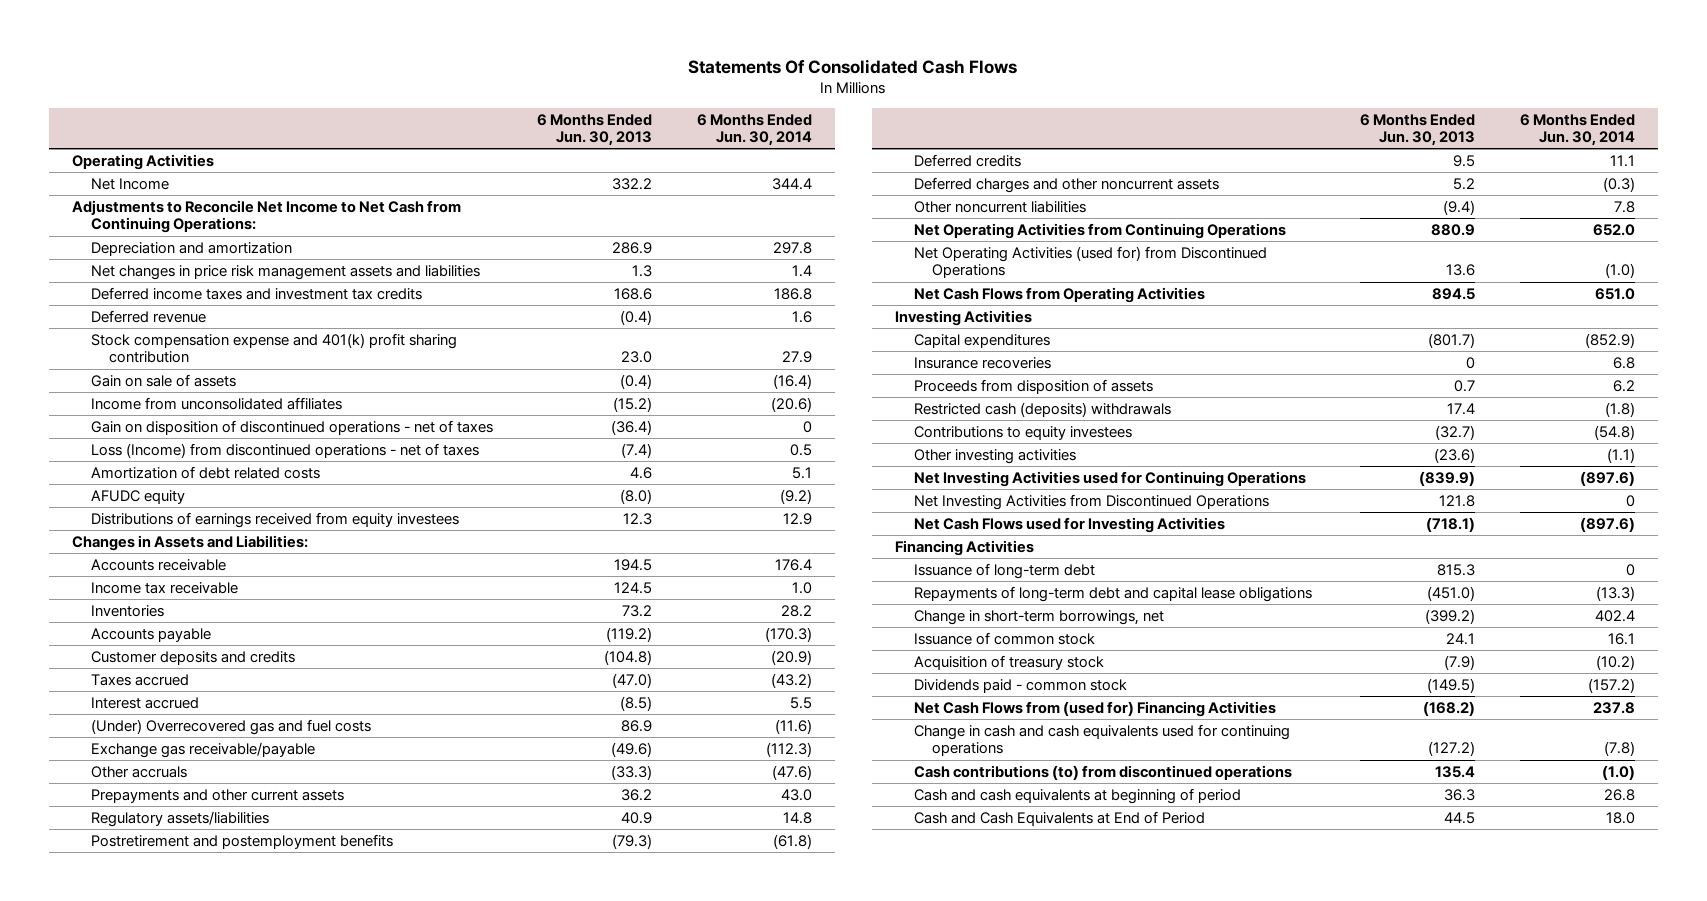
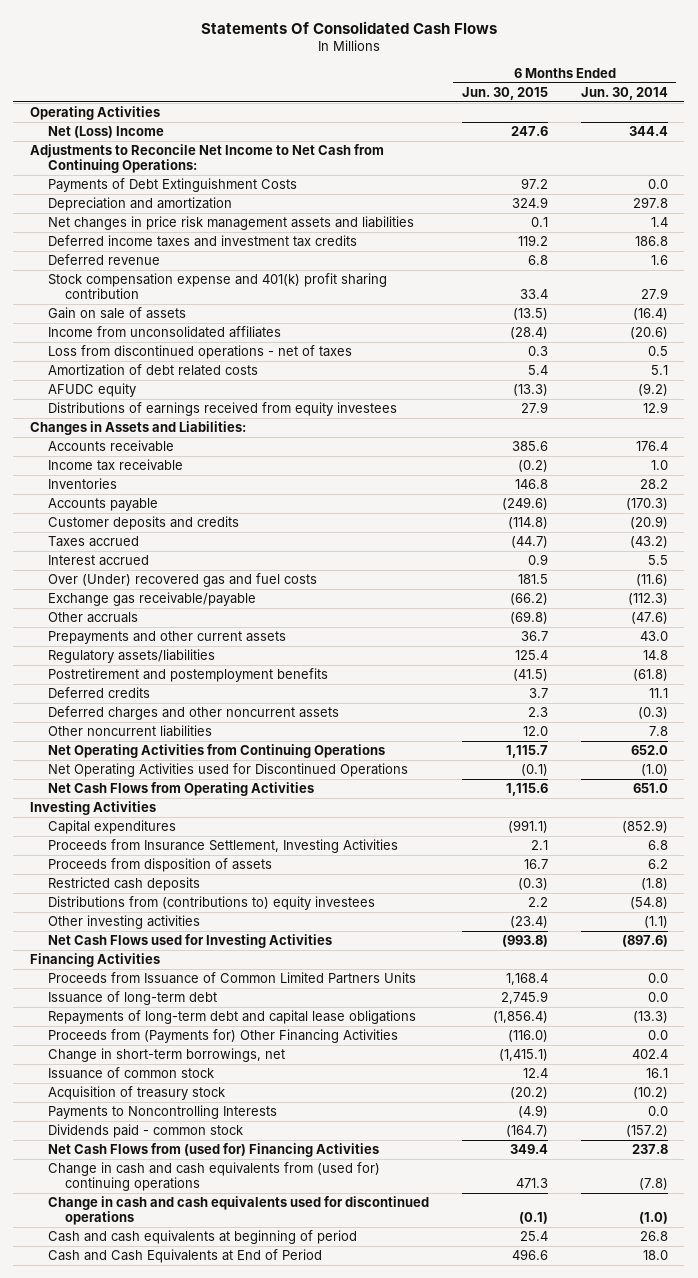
[537,113,653,147] 6 Months Ended Jun. 30, 2013 -> none
none -> [461,87,548,101] Jun. 30, 2015
[90,177,169,190] Net Income -> [47,126,164,139] Net (Loss) Income
none -> [47,178,297,193] Payments of Debt Extinguishment Costs
[90,419,493,435] Gain on disposition of discontinued operations - net of taxes -> none
[90,442,479,458] Loss (Income) from discontinued operations - net of taxes -> [47,345,352,360] Loss from discontinued operations - net of taxes
[90,718,371,735] (Under) Overrecovered gas and fuel costs -> [47,573,317,588] Over (Under) recovered gas and fuel costs
[913,245,1267,279] Net Operating Activities (used for) from Discontinued Operations -> [47,763,408,778] Net Operating Activities used for Discontinued Operations
[913,356,1051,369] Insurance recoveries -> [47,839,398,854] Proceeds from Insurance Settlement, Investing Activities
[913,401,1171,417] Restricted cash (deposits) withdrawals -> [47,877,200,892] Restricted cash deposits
[913,425,1132,440] Contributions to equity investees -> [47,896,375,911] Distributions from (contributions to) equity investees
[913,470,1306,487] Net Investing Activities used for Continuing Operations -> none
[913,493,1269,510] Net Investing Activities from Discontinued Operations -> none
none -> [47,972,416,985] Proceeds from Issuance of Common Limited Partners Units
[1626,563,1636,576] 0 -> [647,992,668,1003] 0.0
none -> [47,1029,398,1044] Proceeds from (Payments for) Other Financing Activities
none -> [47,1105,277,1120] Payments to Noncontrolling Interests
[913,723,1290,757] Change in cash and cash equivalents used for continuing operations -> [47,1162,380,1192] Change in cash and cash equivalents from (used for) continuing operations
[913,764,1292,780] Cash contributions (to) from discontinued operations -> [47,1196,429,1226] Change in cash and cash equivalents used for discontinued operations

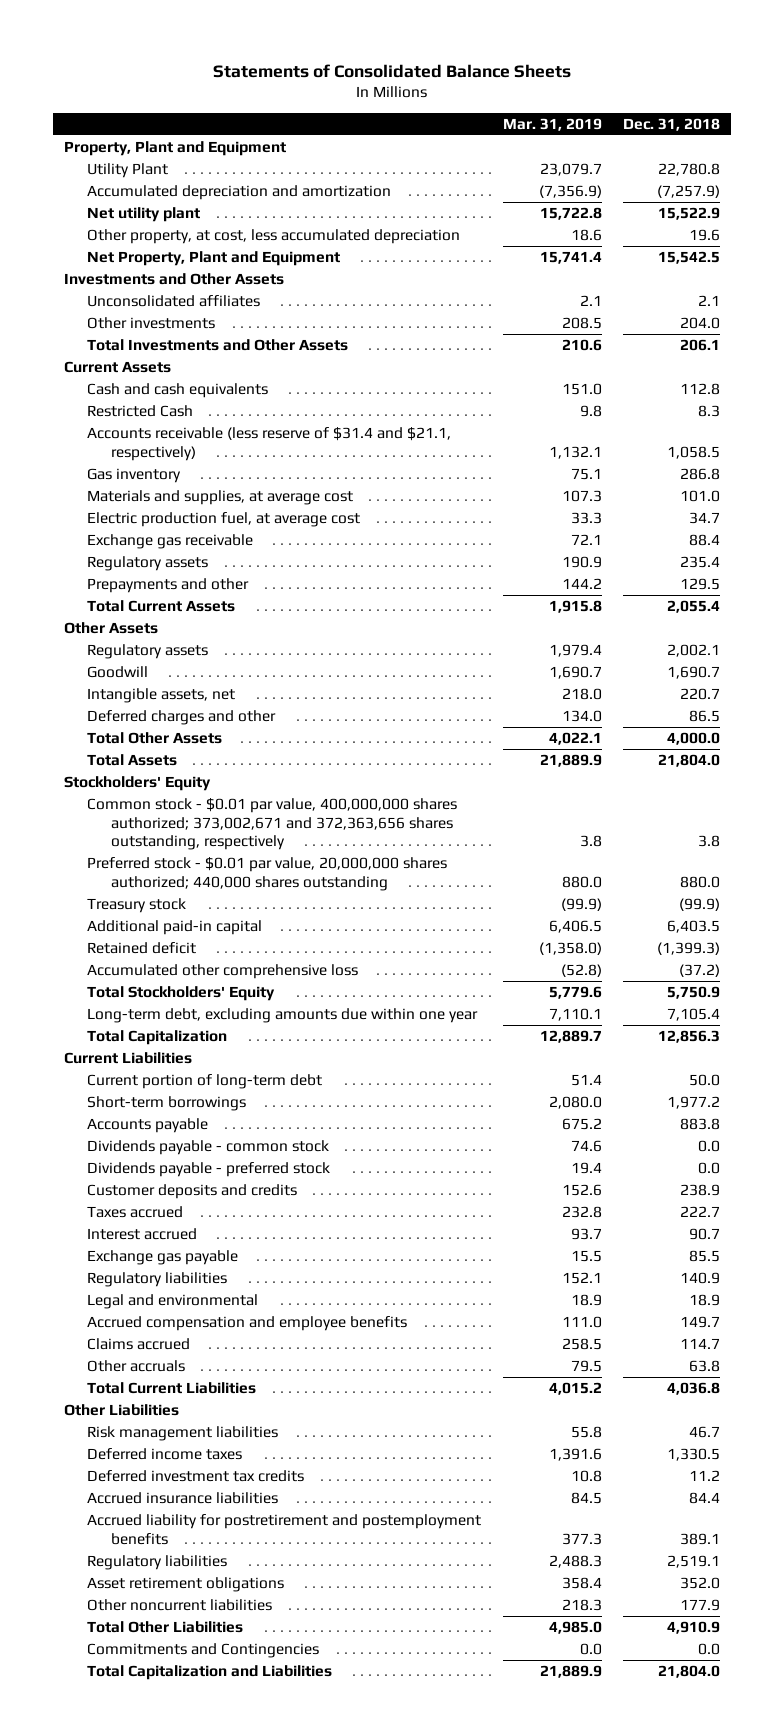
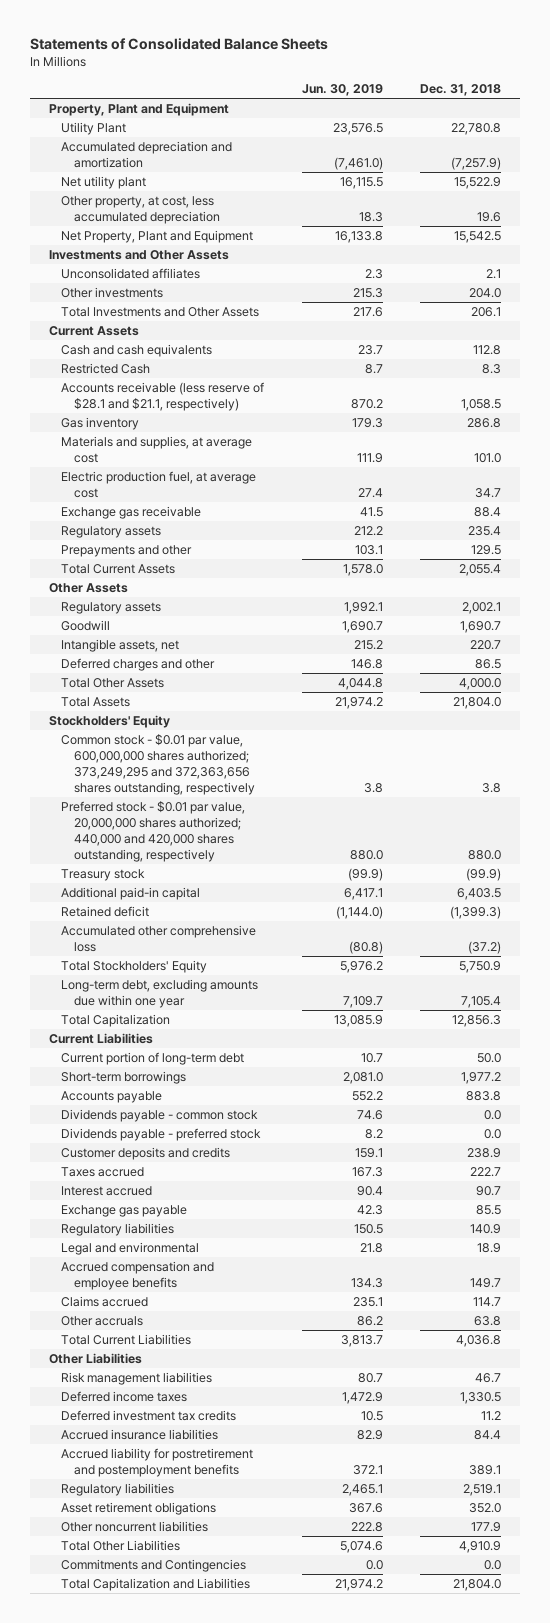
[502,117,602,131] Mar. 31, 2019 -> none
none -> [301,84,383,97] Jun. 30, 2019
[87,427,452,461] Accounts receivable (less reserve of $31.4 and $21.1, respectively) -> [61,381,265,411] Accounts receivable (less reserve of $28.1 and $21.1, respectively)
[87,798,458,851] Common stock - $0.01 par value, 400,000,000 shares authorized; 373,002,671 and 372,363,656 shares outstanding, respectively -> [61,733,255,795] Common stock - $0.01 par value, 600,000,000 shares authorized; 373,249,295 and 372,363,656 shares outstanding, respectively
[87,857,448,891] Preferred stock - $0.01 par value, 20,000,000 shares authorized; 440,000 shares outstanding -> [61,800,246,862] Preferred stock - $0.01 par value, 20,000,000 shares authorized; 440,000 and 420,000 shares outstanding, respectively

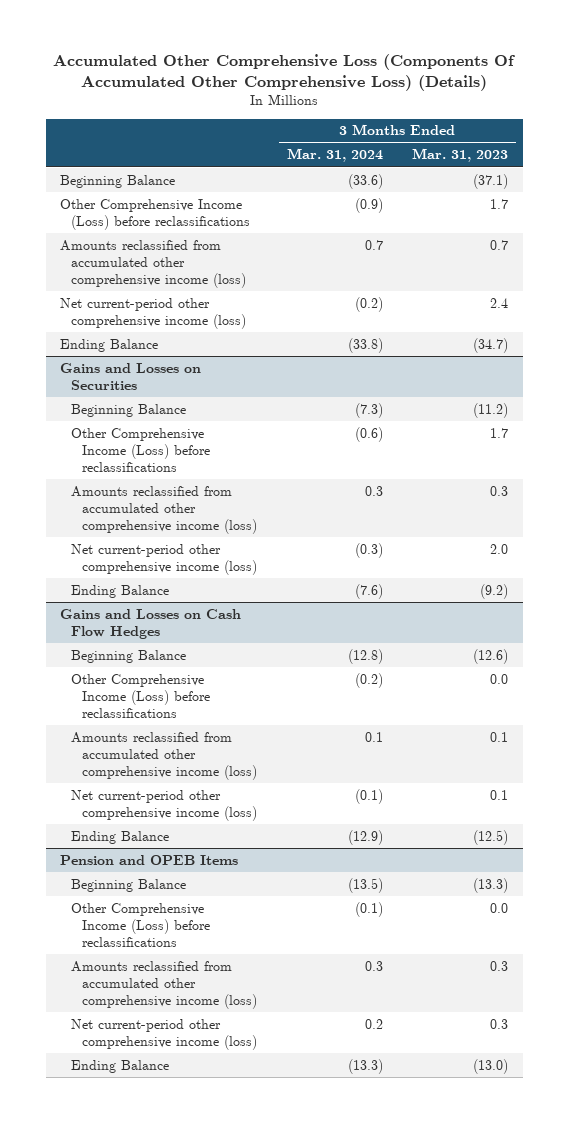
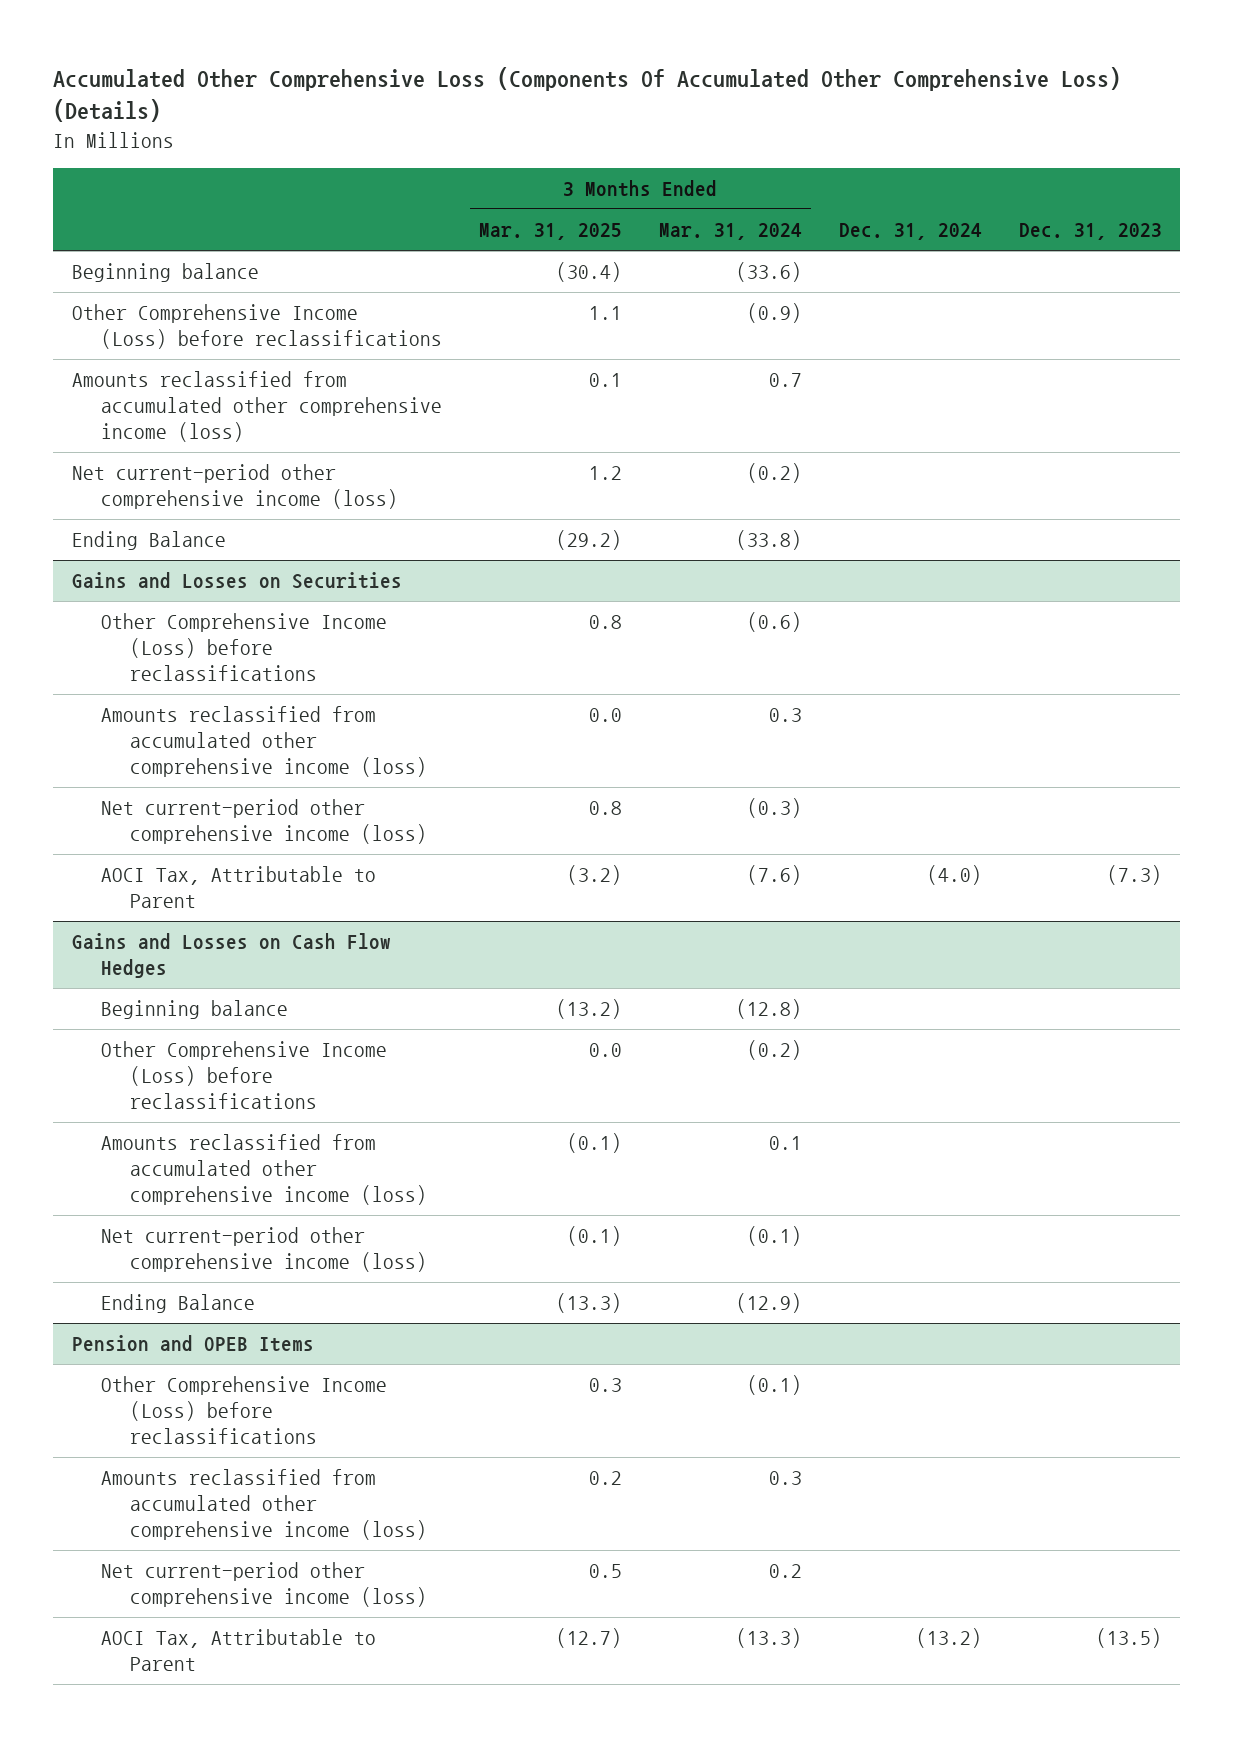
[412,148,509,163] Mar. 31, 2023 -> none
none -> [478,223,622,241] Mar. 31, 2025
none -> [838,223,982,241] Dec. 31, 2024
none -> [1018,223,1162,241] Dec. 31, 2023
[60,174,176,188] Beginning Balance -> [71,263,259,283] Beginning balance
[71,403,187,417] Beginning Balance -> none
[71,584,170,598] Ending Balance -> none
none -> [100,866,376,909] AOCI Tax, Attributable to Parent
[71,649,187,663] Beginning Balance -> [100,1000,288,1020] Beginning balance
[71,878,187,892] Beginning Balance -> none
[71,1059,170,1073] Ending Balance -> [100,1629,376,1672] AOCI Tax, Attributable to Parent

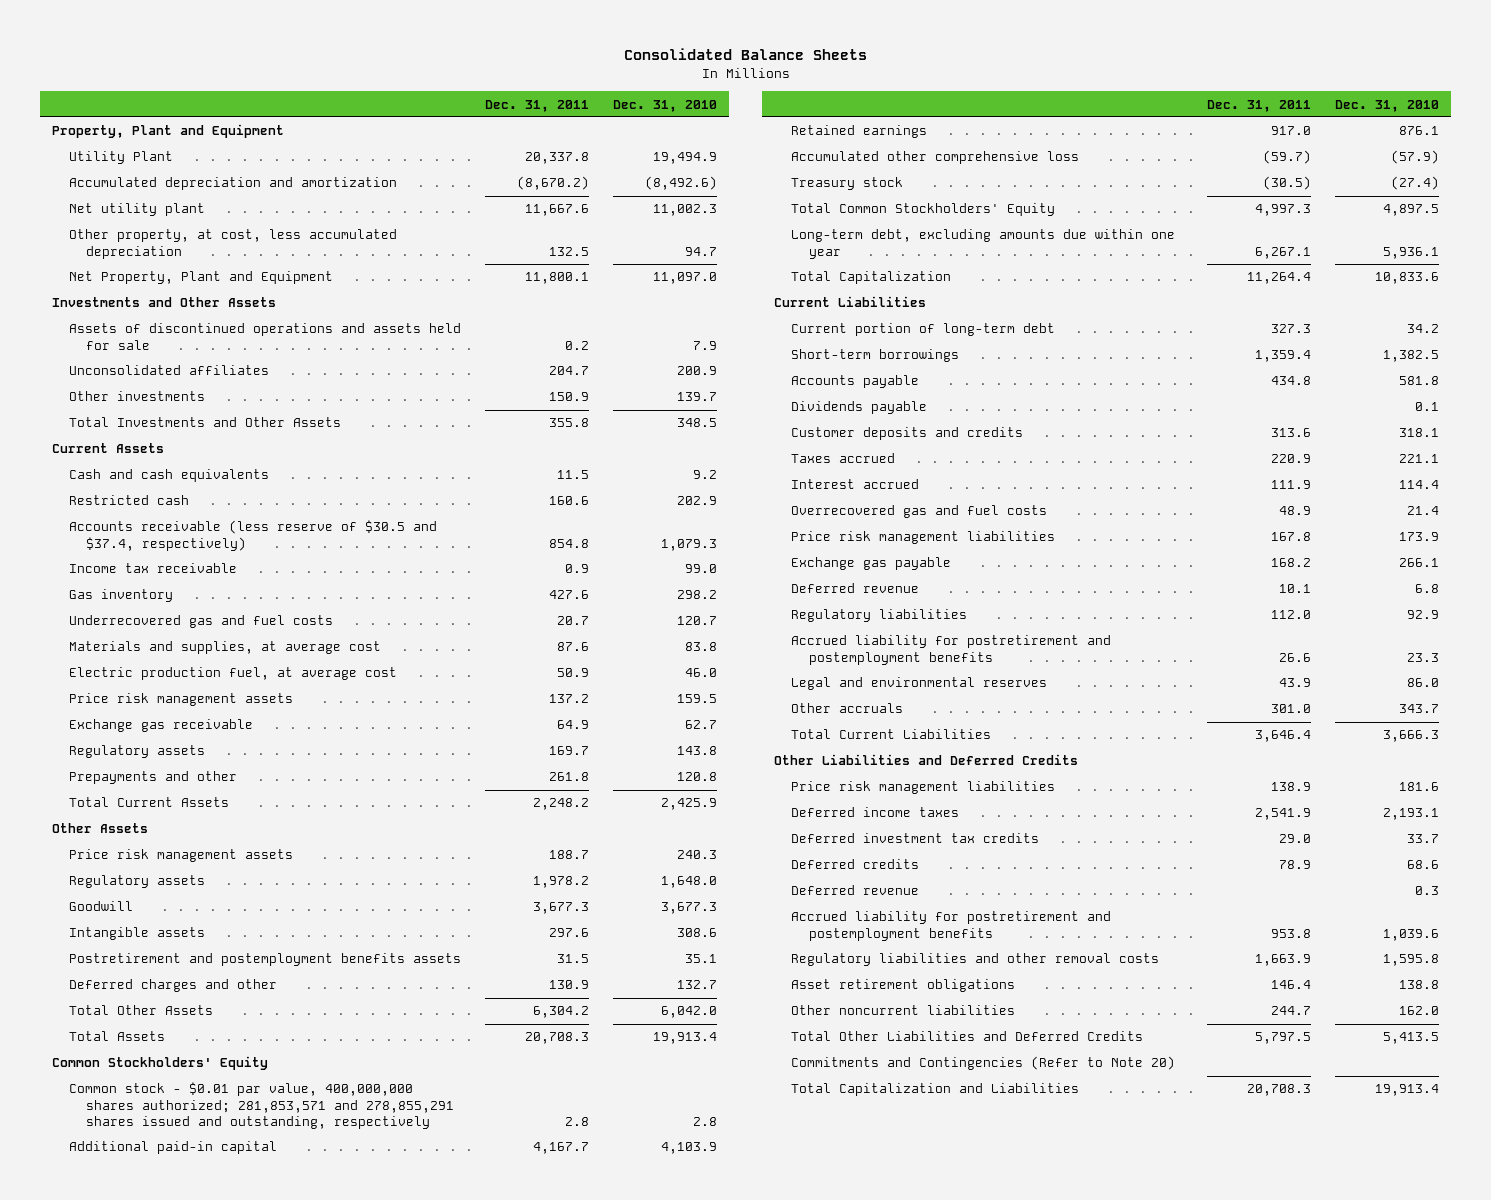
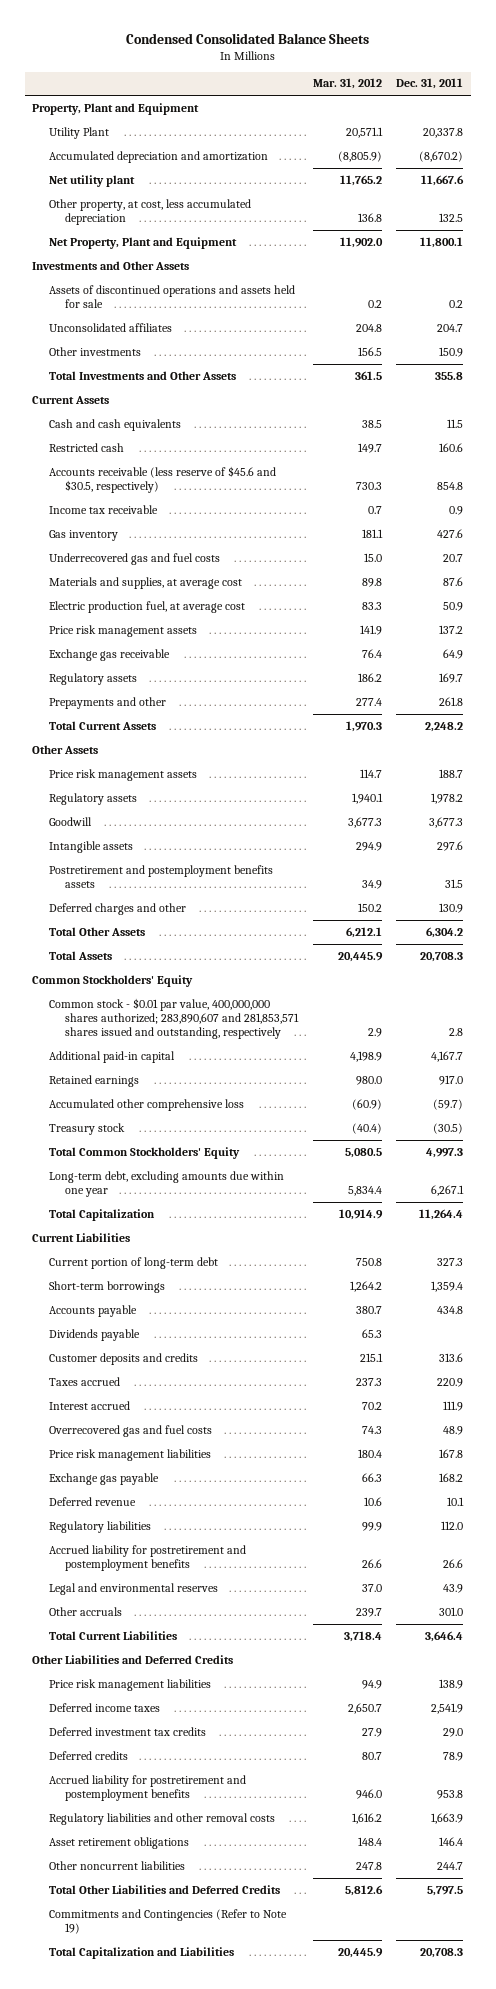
[623,48,867,61] Consolidated Balance Sheets -> [125,32,369,44] Condensed Consolidated Balance Sheets
[613,99,718,112] Dec. 31, 2010 -> none
none -> [312,78,382,90] Mar. 31, 2012
[68,520,437,551] Accounts receivable (less reserve of $30.5 and $37.4, respectively) -> [48,465,276,494] Accounts receivable (less reserve of $45.6 and $30.5, respectively)
[68,1082,455,1129] Common stock - $0.01 par value, 400,000,000 shares authorized; 281,853,571 and 278,855,291 shares issued and outstanding, respectively -> [48,997,300,1040] Common stock - $0.01 par value, 400,000,000 shares authorized; 283,890,607 and 281,853,571 shares issued and outstanding, respectively
[791,885,920,896] Deferred revenue -> none
[791,1056,1176,1071] Commitments and Contingencies (Refer to Note 20) -> [48,1908,287,1935] Commitments and Contingencies (Refer to Note 19)

